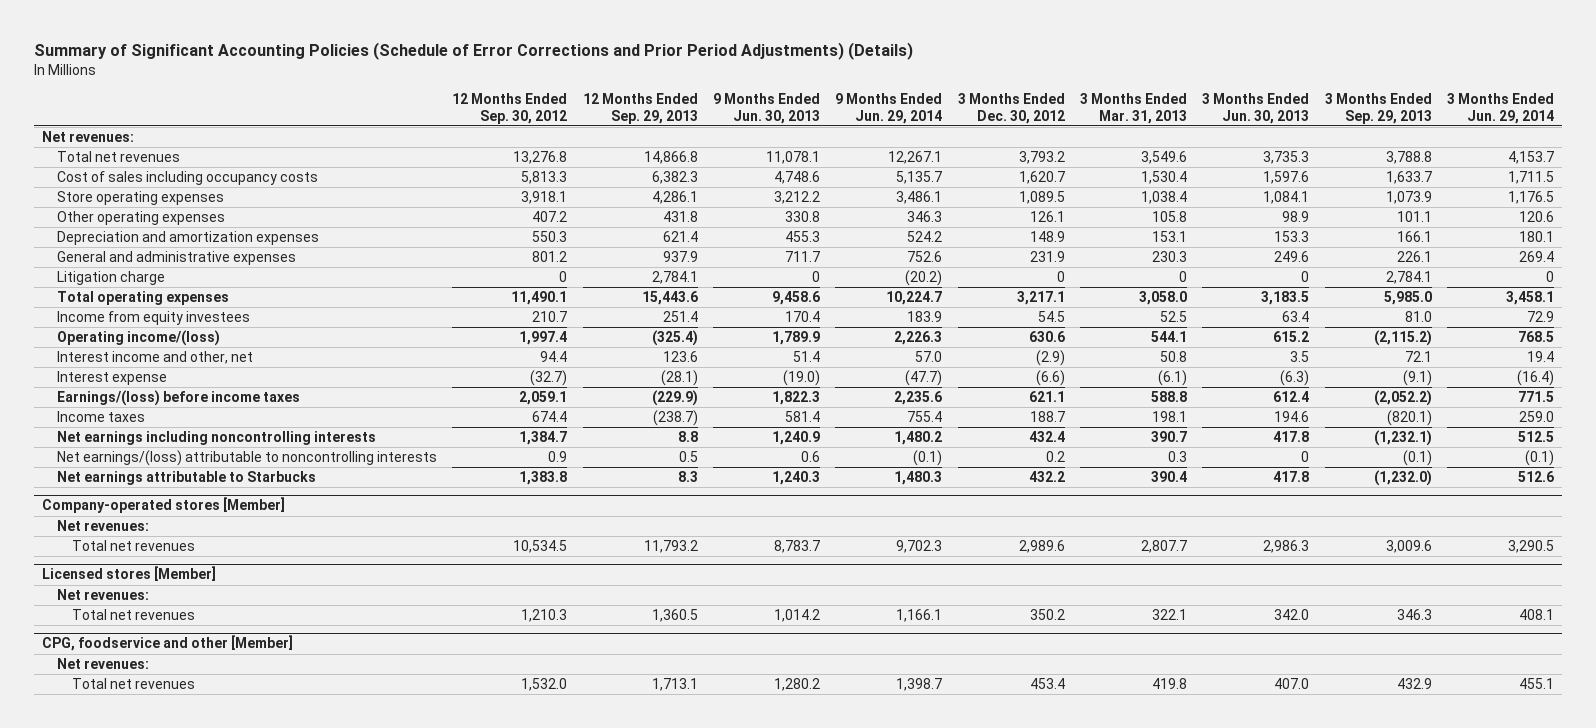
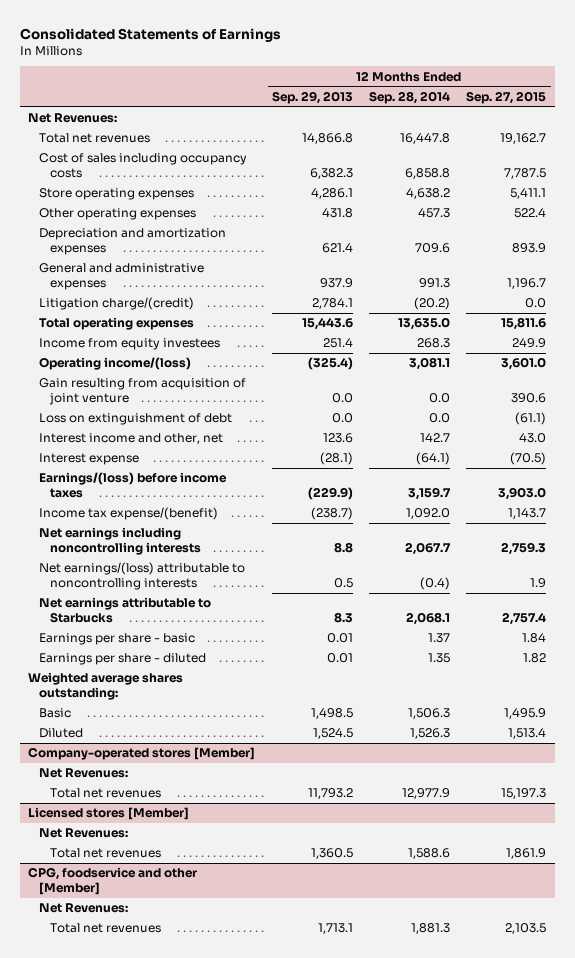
[33,41,913,60] Summary of Significant Accounting Policies (Schedule of Error Corrections and Prior Period Adjustments) (Details) -> [20,27,282,42] Consolidated Statements of Earnings
[452,93,568,124] 12 Months Ended Sep. 30, 2012 -> none
[712,93,820,124] 9 Months Ended Jun. 30, 2013 -> none
[835,93,943,124] 9 Months Ended Jun. 29, 2014 -> none
[957,93,1065,124] 3 Months Ended Dec. 30, 2012 -> none
[1079,93,1187,124] 3 Months Ended Mar. 31, 2013 -> none
[1202,93,1310,124] 3 Months Ended Jun. 30, 2013 -> none
[1324,93,1432,124] 3 Months Ended Sep. 29, 2013 -> none
[1447,93,1555,124] 3 Months Ended Jun. 29, 2014 -> none
none -> [369,90,451,104] Sep. 28, 2014
none -> [466,90,547,104] Sep. 27, 2015
[41,131,134,143] Net revenues: -> [28,113,118,124] Net Revenues:
[56,271,165,286] Litigation charge -> [39,297,195,311] Litigation charge/(credit)
none -> [39,378,247,406] Gain resulting from acquisition of joint venture
none -> [39,413,233,426] Loss on extinguishment of debt
[56,411,145,423] Income taxes -> [39,507,219,521] Income tax expense/(benefit)
none -> [39,633,196,646] Earnings per share - basic
none -> [39,653,207,666] Earnings per share - diluted
none -> [28,672,184,701] Weighted average shares outstanding:
none -> [39,708,72,719] Basic
none -> [39,728,84,739] Diluted
[56,520,149,532] Net revenues: -> [39,768,129,779] Net Revenues:
[56,589,149,601] Net revenues: -> [39,828,129,839] Net Revenues:
[56,658,149,670] Net revenues: -> [39,903,129,914] Net Revenues:

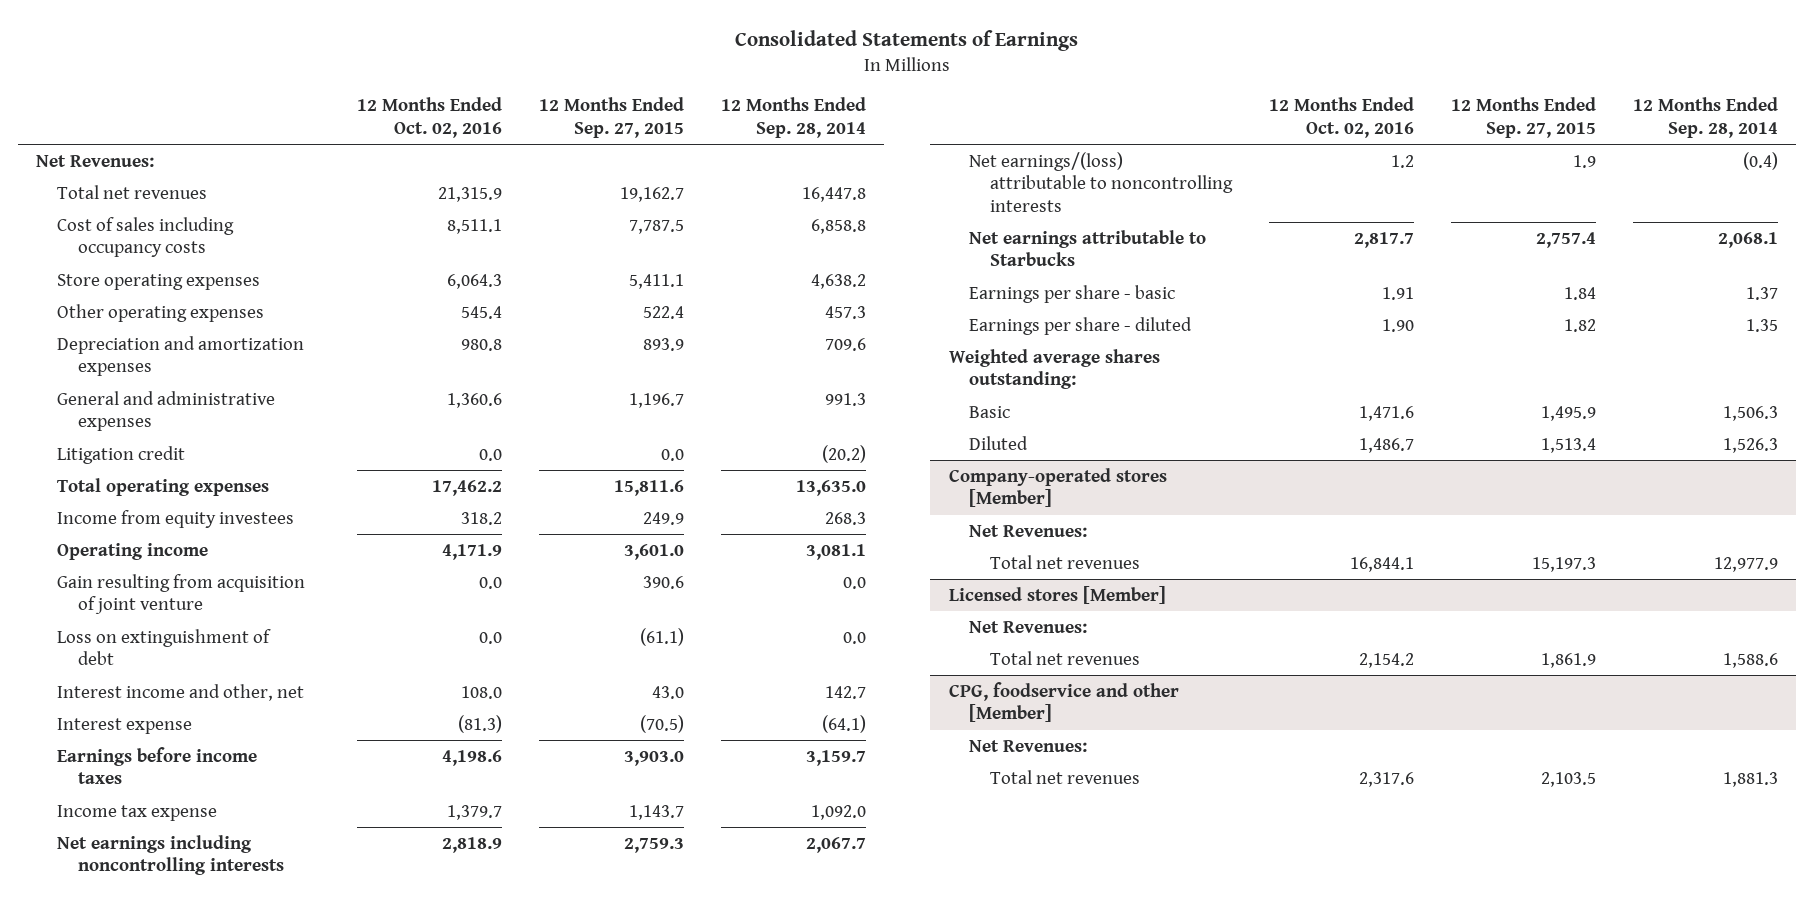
[271,90,353,104] Sep. 29, 2013 -> none
none -> [356,97,502,138] 12 Months Ended Oct. 02, 2016
[39,297,195,311] Litigation charge/(credit) -> [56,445,185,464] Litigation credit
[39,357,192,371] Operating income/(loss) -> [56,542,208,560] Operating income
[39,472,228,499] Earnings/(loss) before income taxes -> [56,746,257,785] Earnings before income taxes
[39,507,219,521] Income tax expense/(benefit) -> [56,804,217,821] Income tax expense

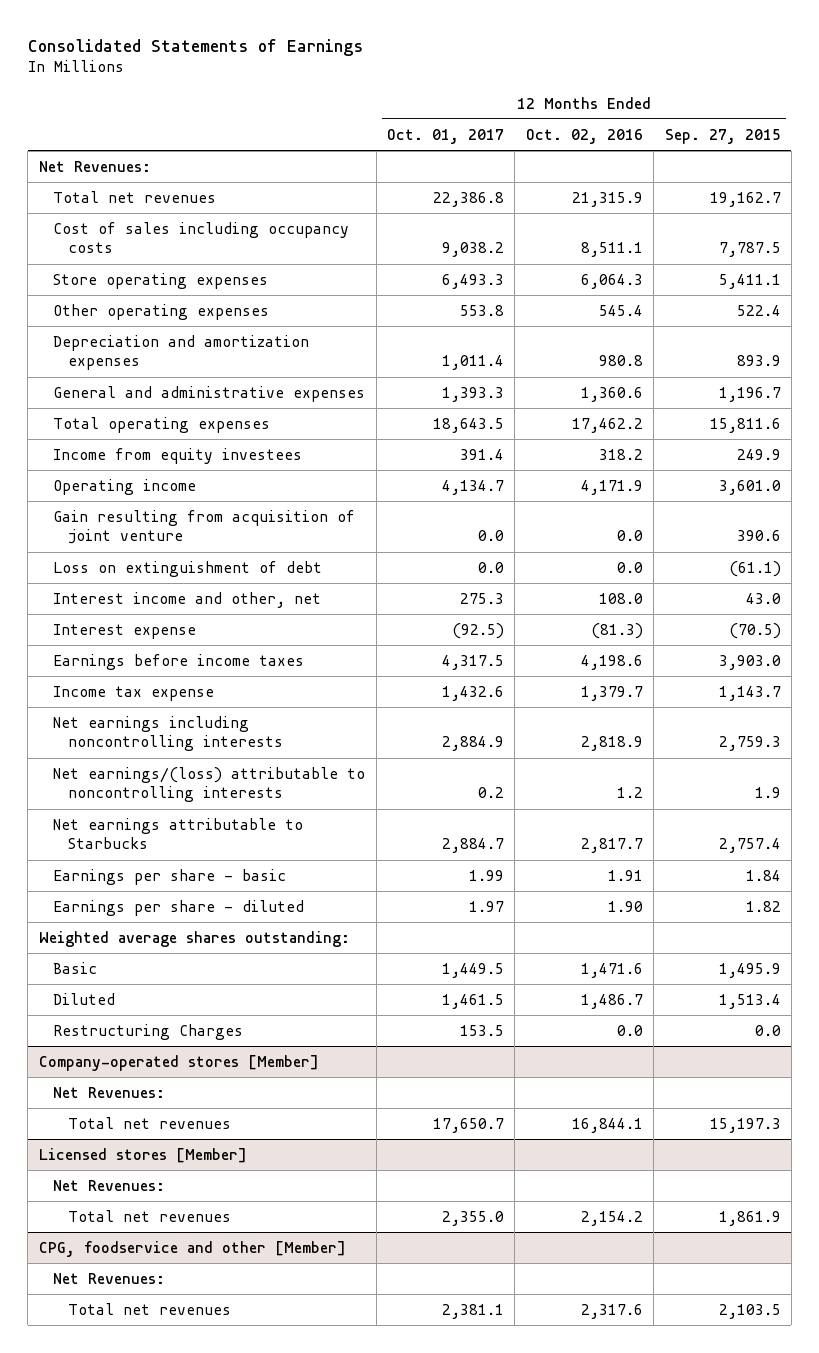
[720,97,866,138] 12 Months Ended Sep. 28, 2014 -> none
none -> [387,128,505,144] Oct. 01, 2017
[56,445,185,464] Litigation credit -> none
none -> [53,1023,244,1040] Restructuring Charges

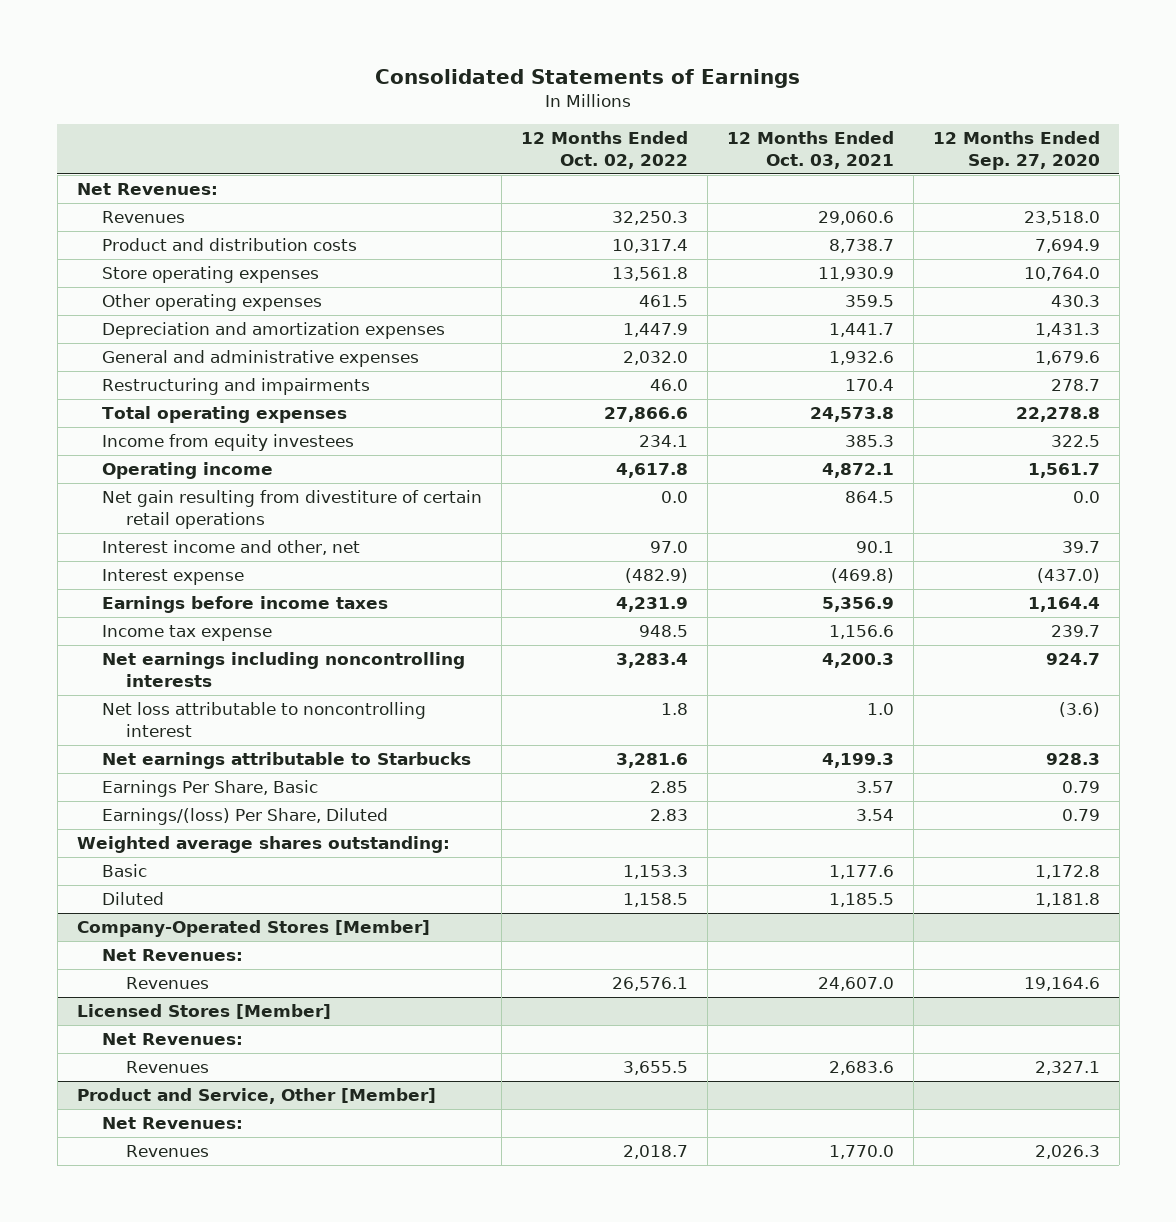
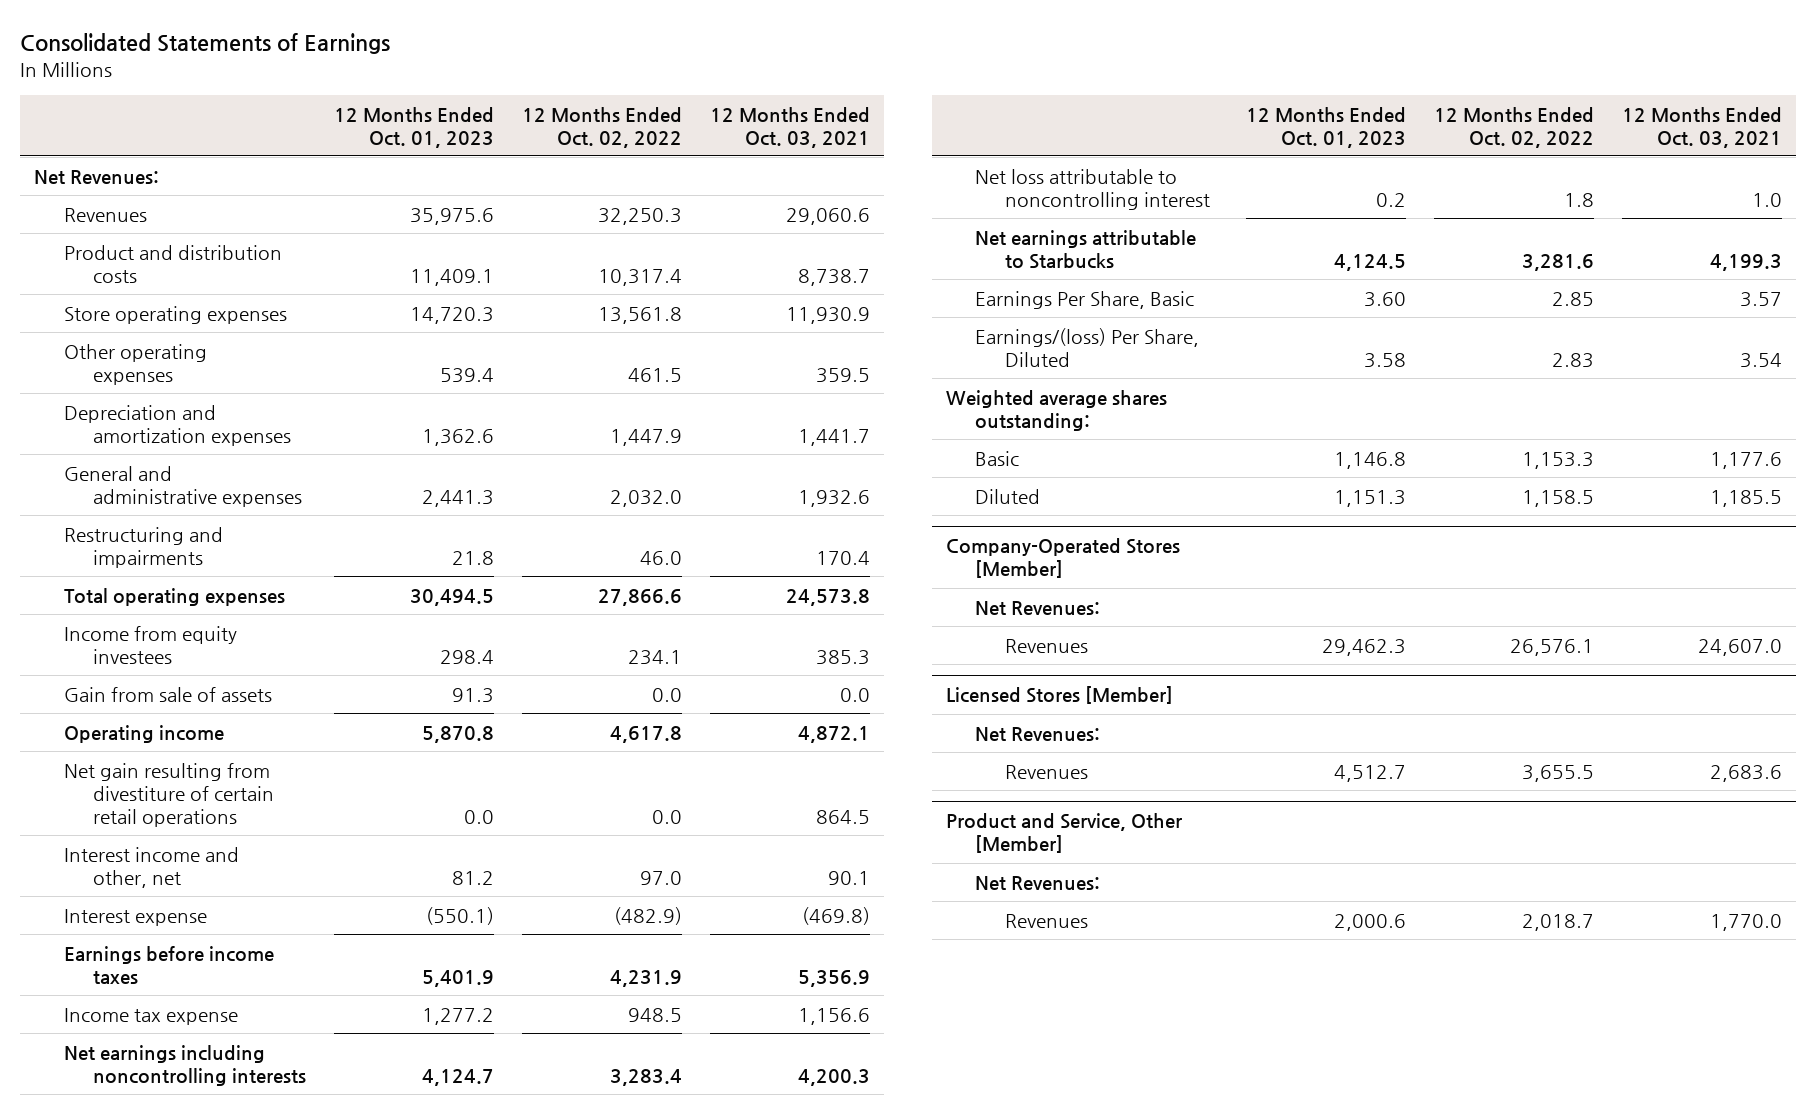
[932,131,1100,171] 12 Months Ended Sep. 27, 2020 -> none
none -> [334,106,495,148] 12 Months Ended Oct. 01, 2023
none -> [63,686,272,702] Gain from sale of assets

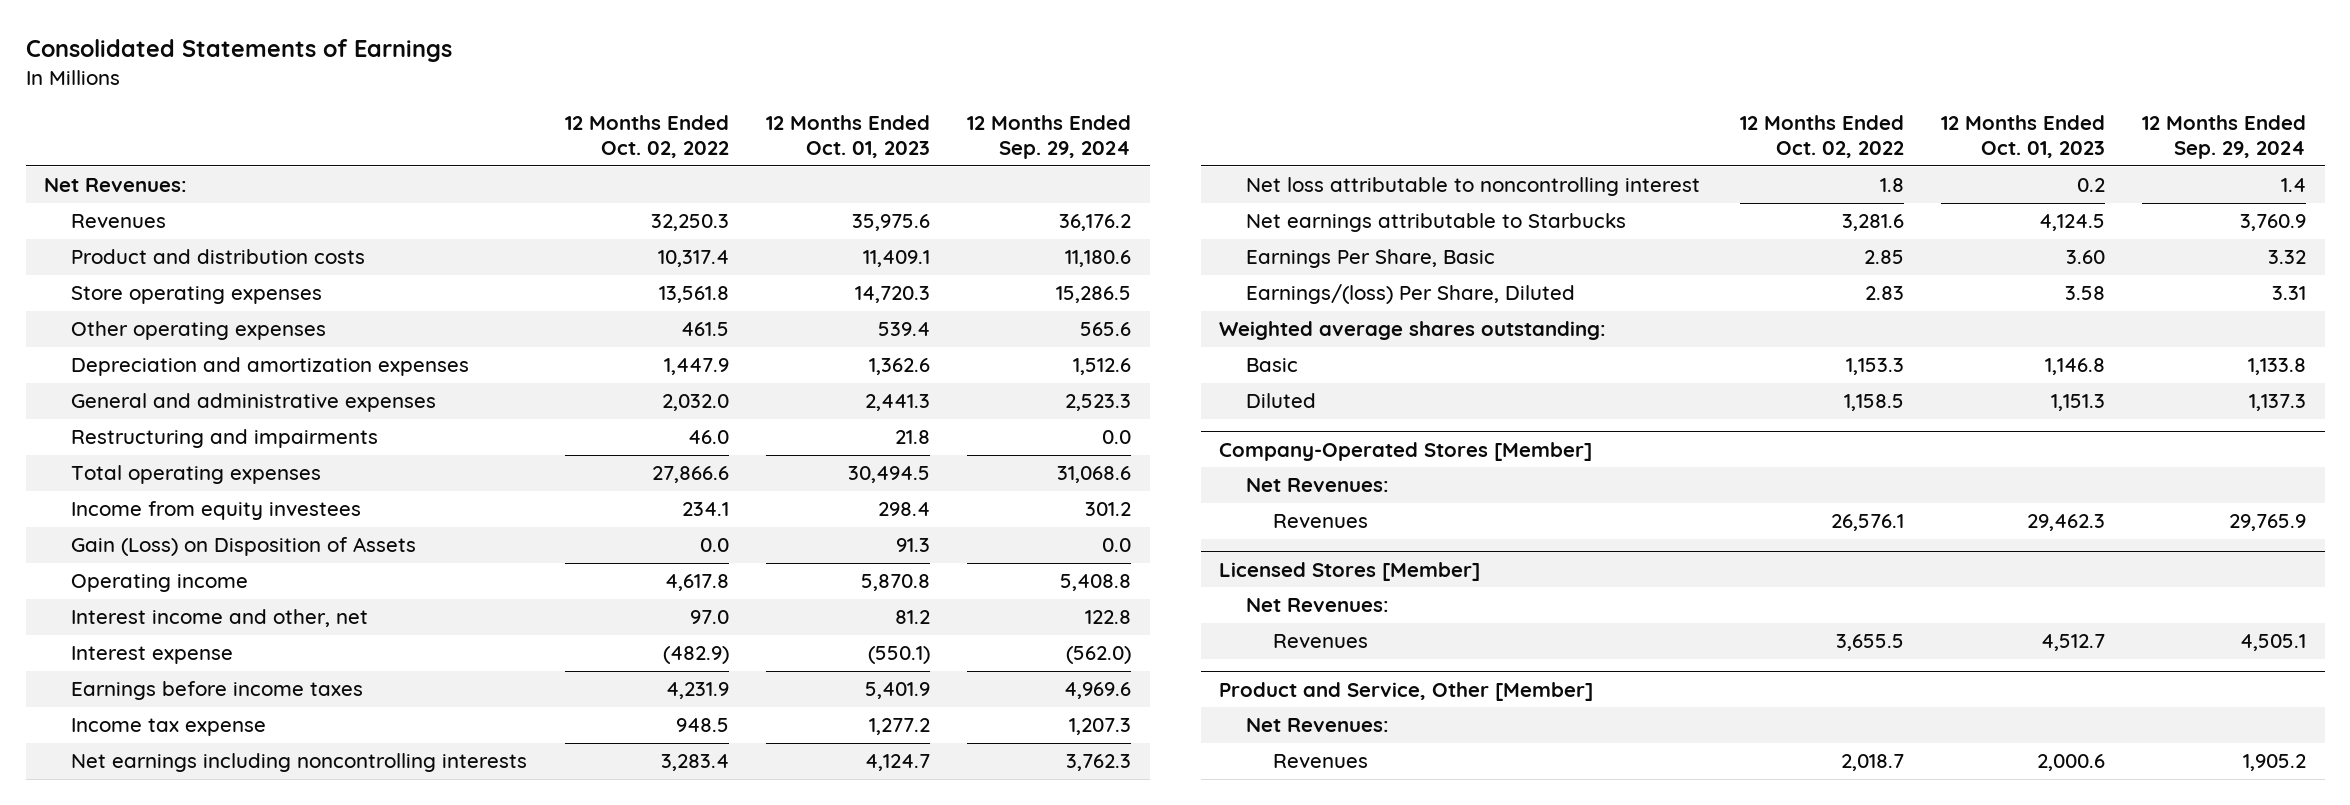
[709,106,870,148] 12 Months Ended Oct. 03, 2021 -> none
none -> [967,115,1132,159] 12 Months Ended Sep. 29, 2024
[63,686,272,702] Gain from sale of assets -> [71,537,417,557] Gain (Loss) on Disposition of Assets
[63,762,275,827] Net gain resulting from divestiture of certain retail operations -> none

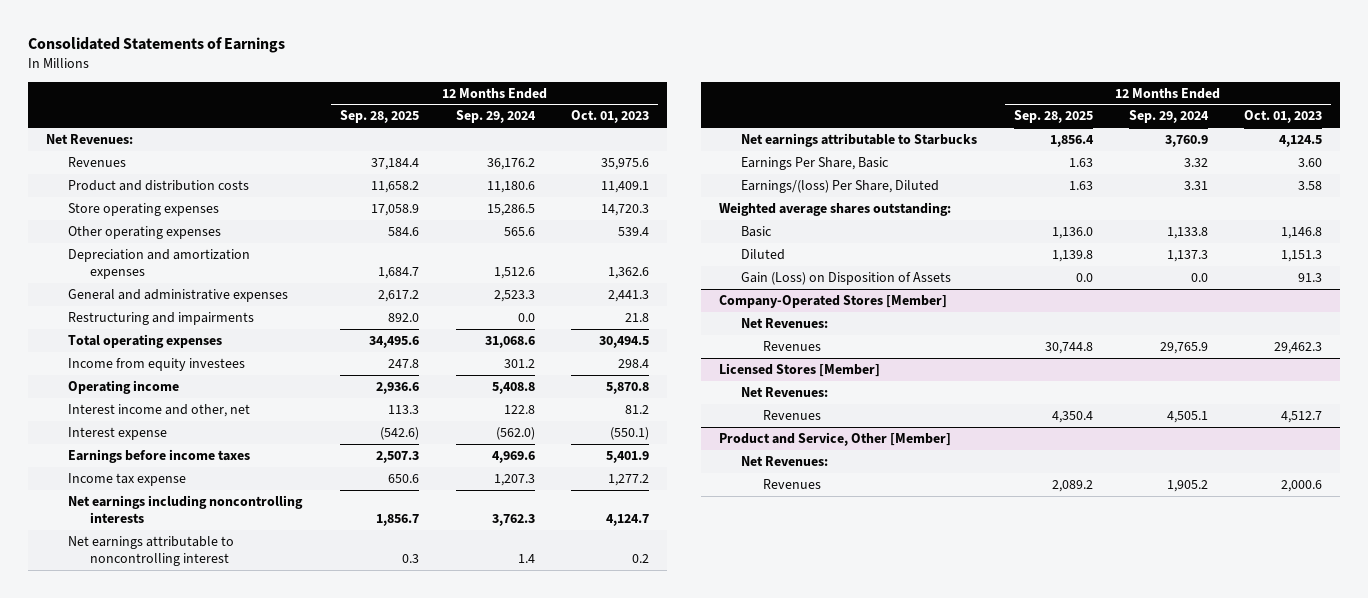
[564,115,729,158] 12 Months Ended Oct. 02, 2022 -> none
none -> [340,110,420,124] Sep. 28, 2025
[1246,177,1701,197] Net loss attributable to noncontrolling interest -> [68,535,235,566] Net earnings attributable to noncontrolling interest
[71,537,417,557] Gain (Loss) on Disposition of Assets -> [741,271,952,285] Gain (Loss) on Disposition of Assets

